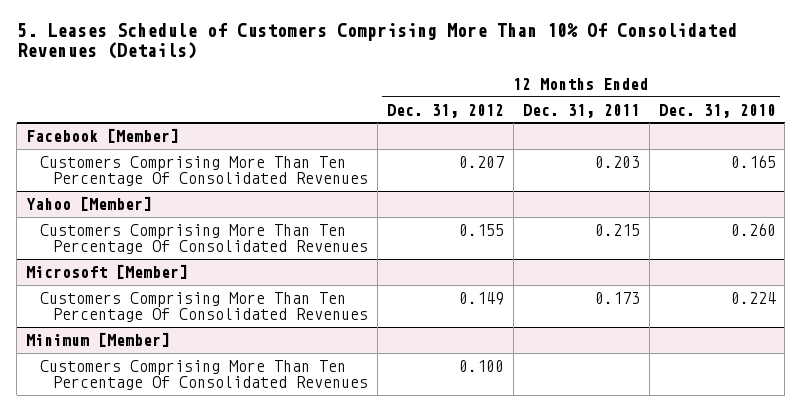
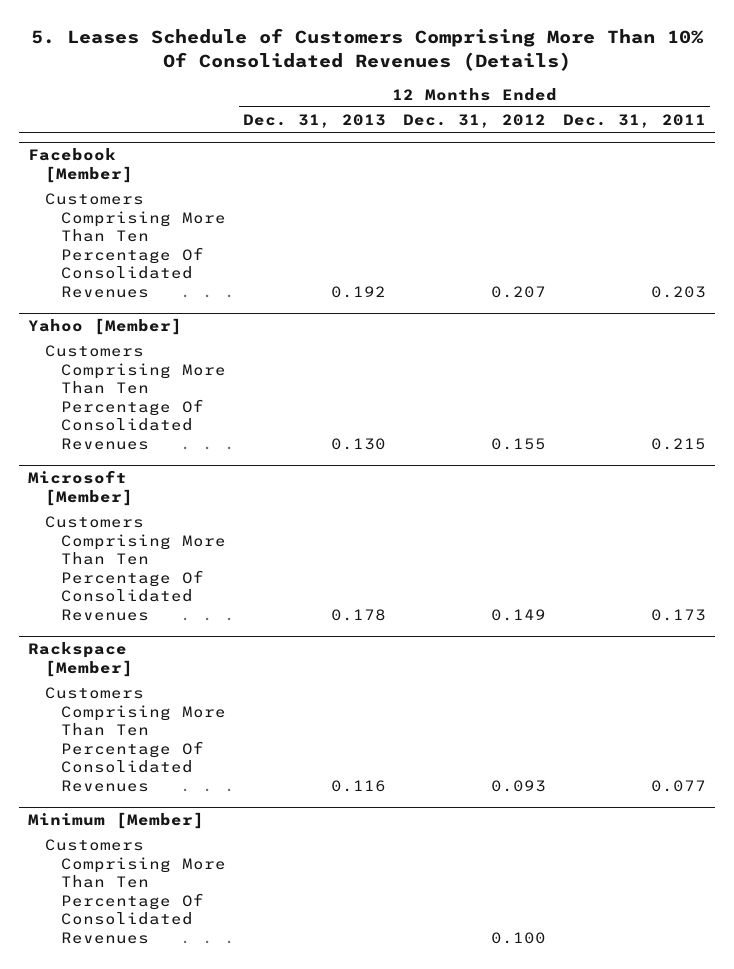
[658,103,776,118] Dec. 31, 2010 -> none
none -> [243,113,387,128] Dec. 31, 2013
none -> [27,642,133,677] Rackspace [Member]
none -> [44,686,227,793] Customers Comprising More Than Ten Percentage Of Consolidated Revenues

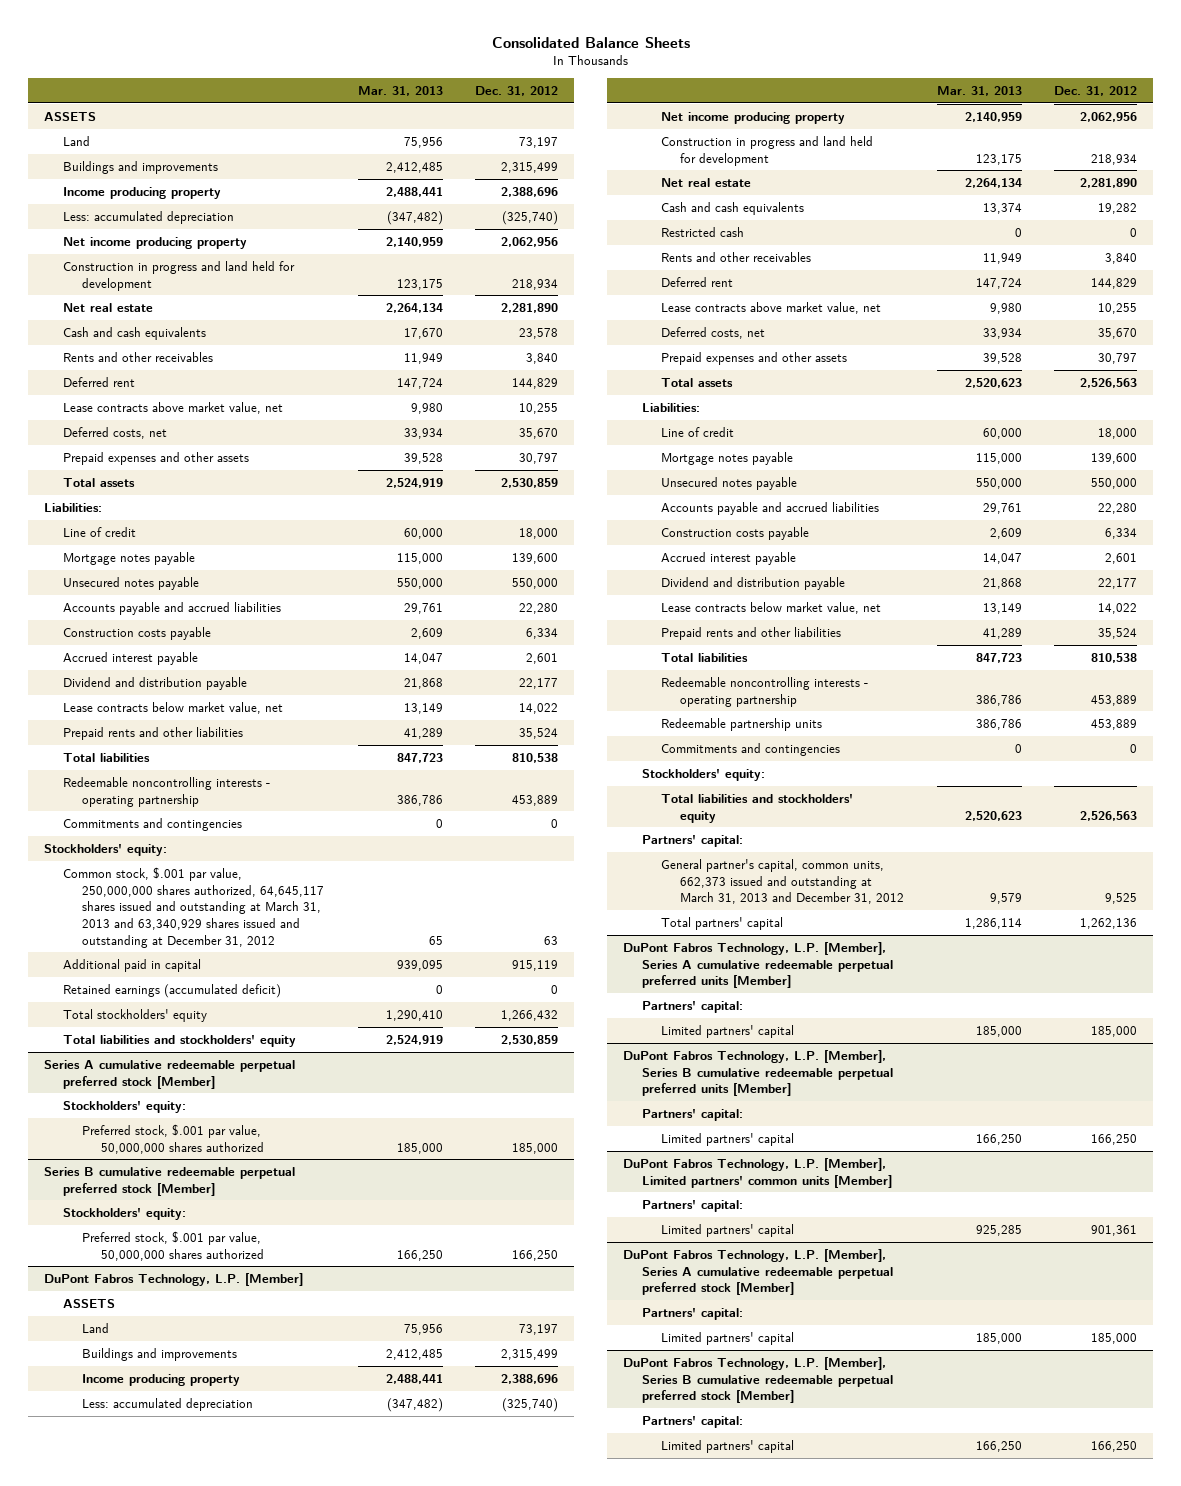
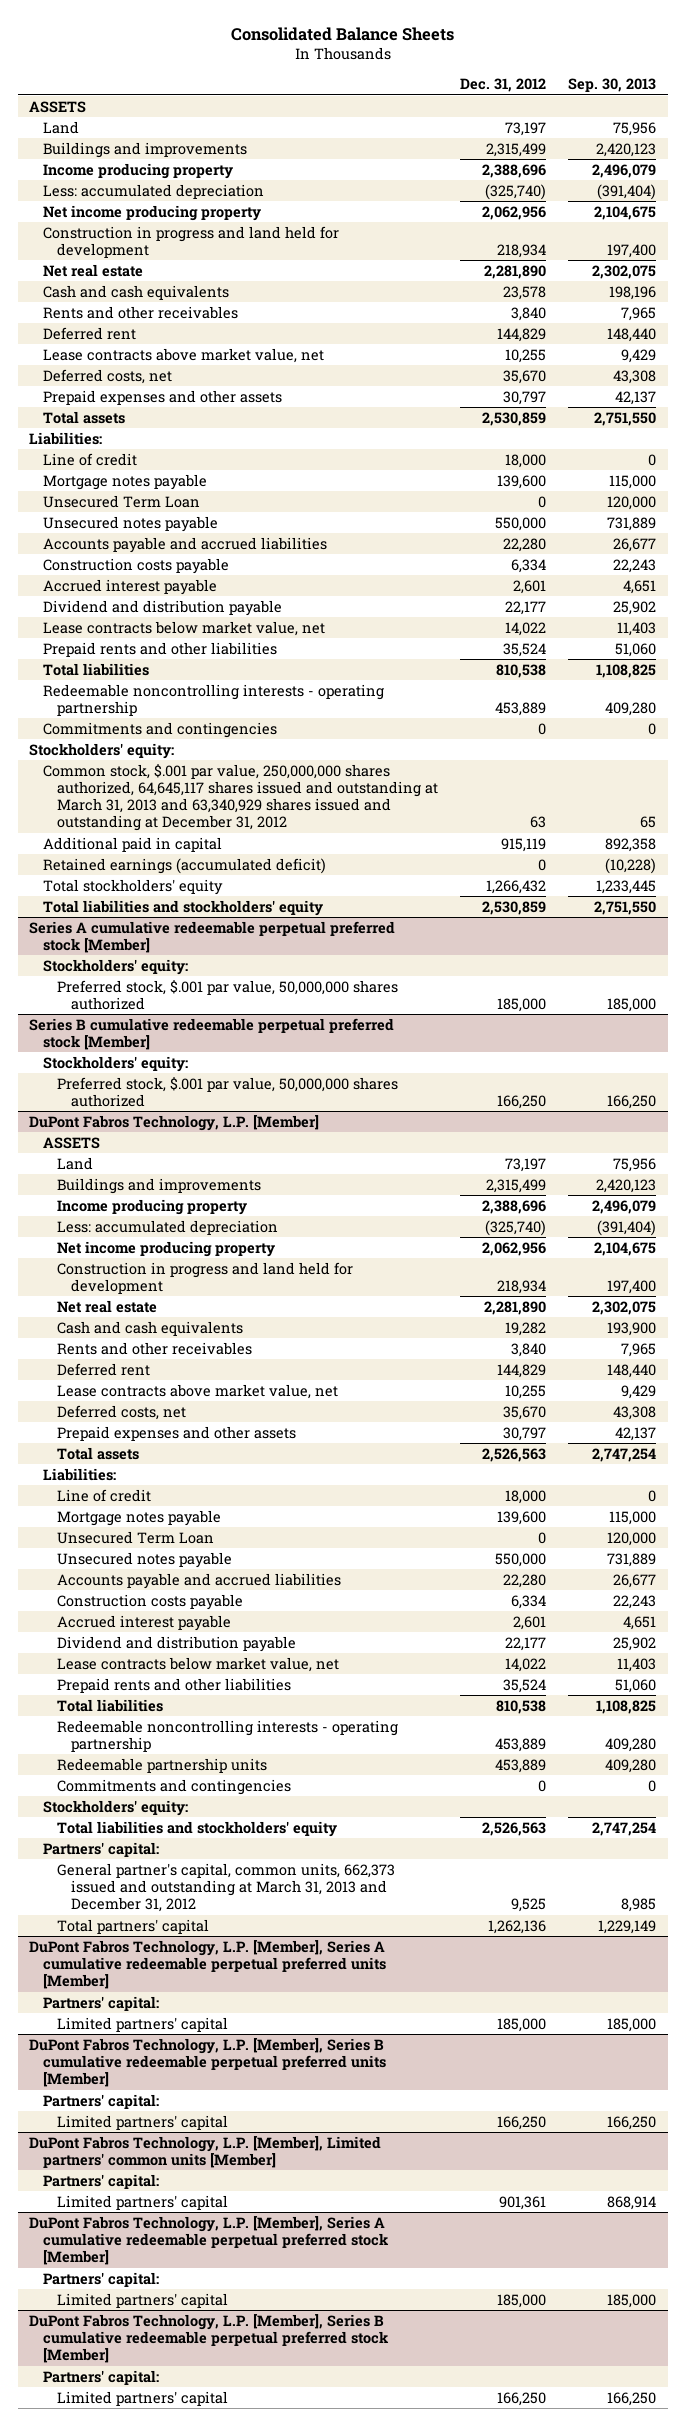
[357,86,443,97] Mar. 31, 2013 -> none
none -> [568,78,657,93] Sep. 30, 2013
none -> [42,494,200,508] Unsecured Term Loan
[661,226,745,237] Restricted cash -> none
none -> [56,1530,214,1544] Unsecured Term Loan

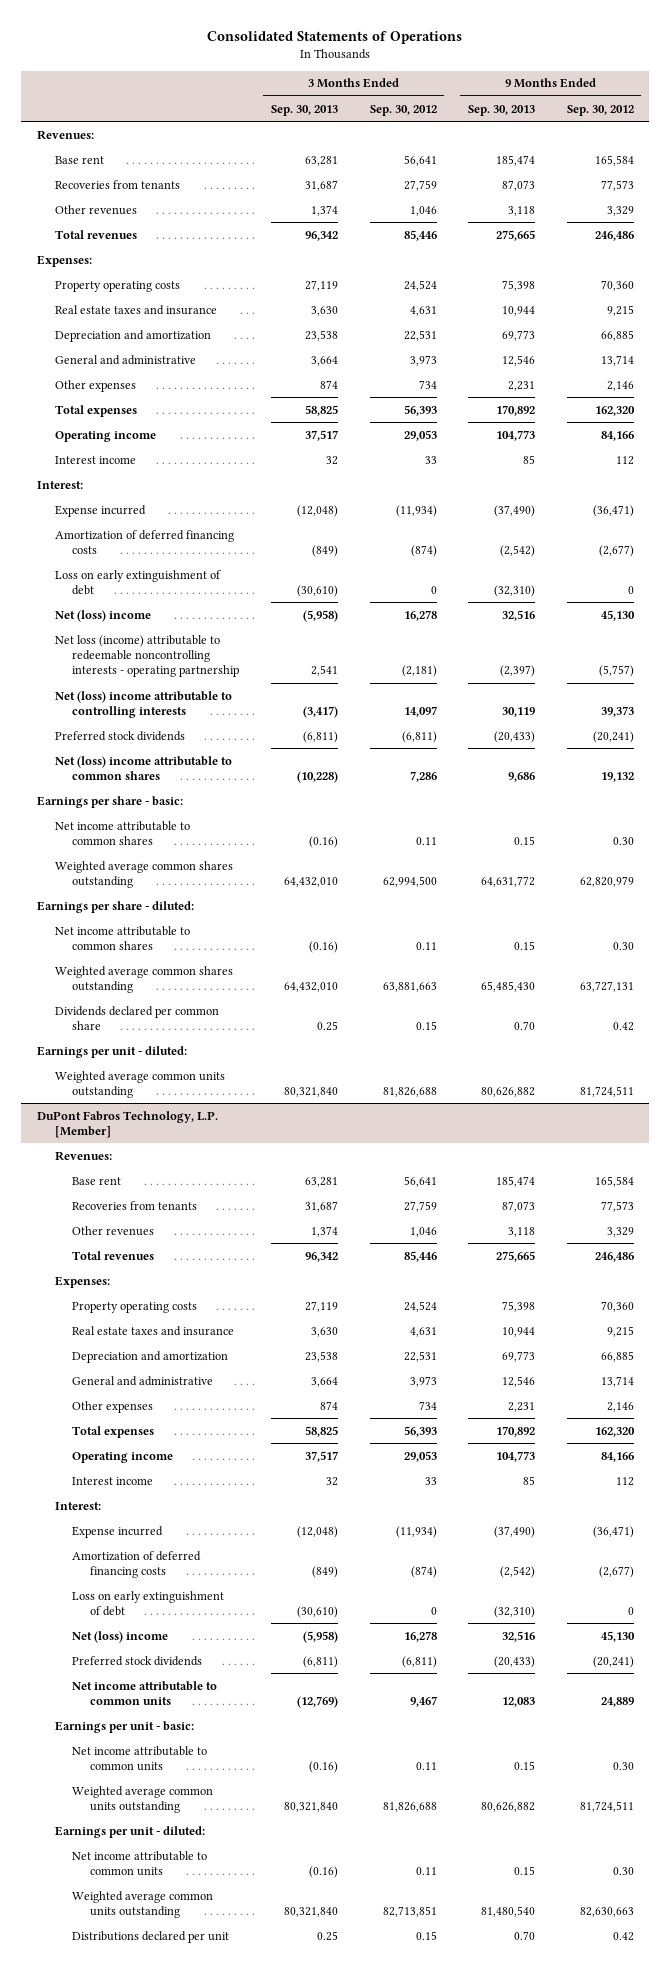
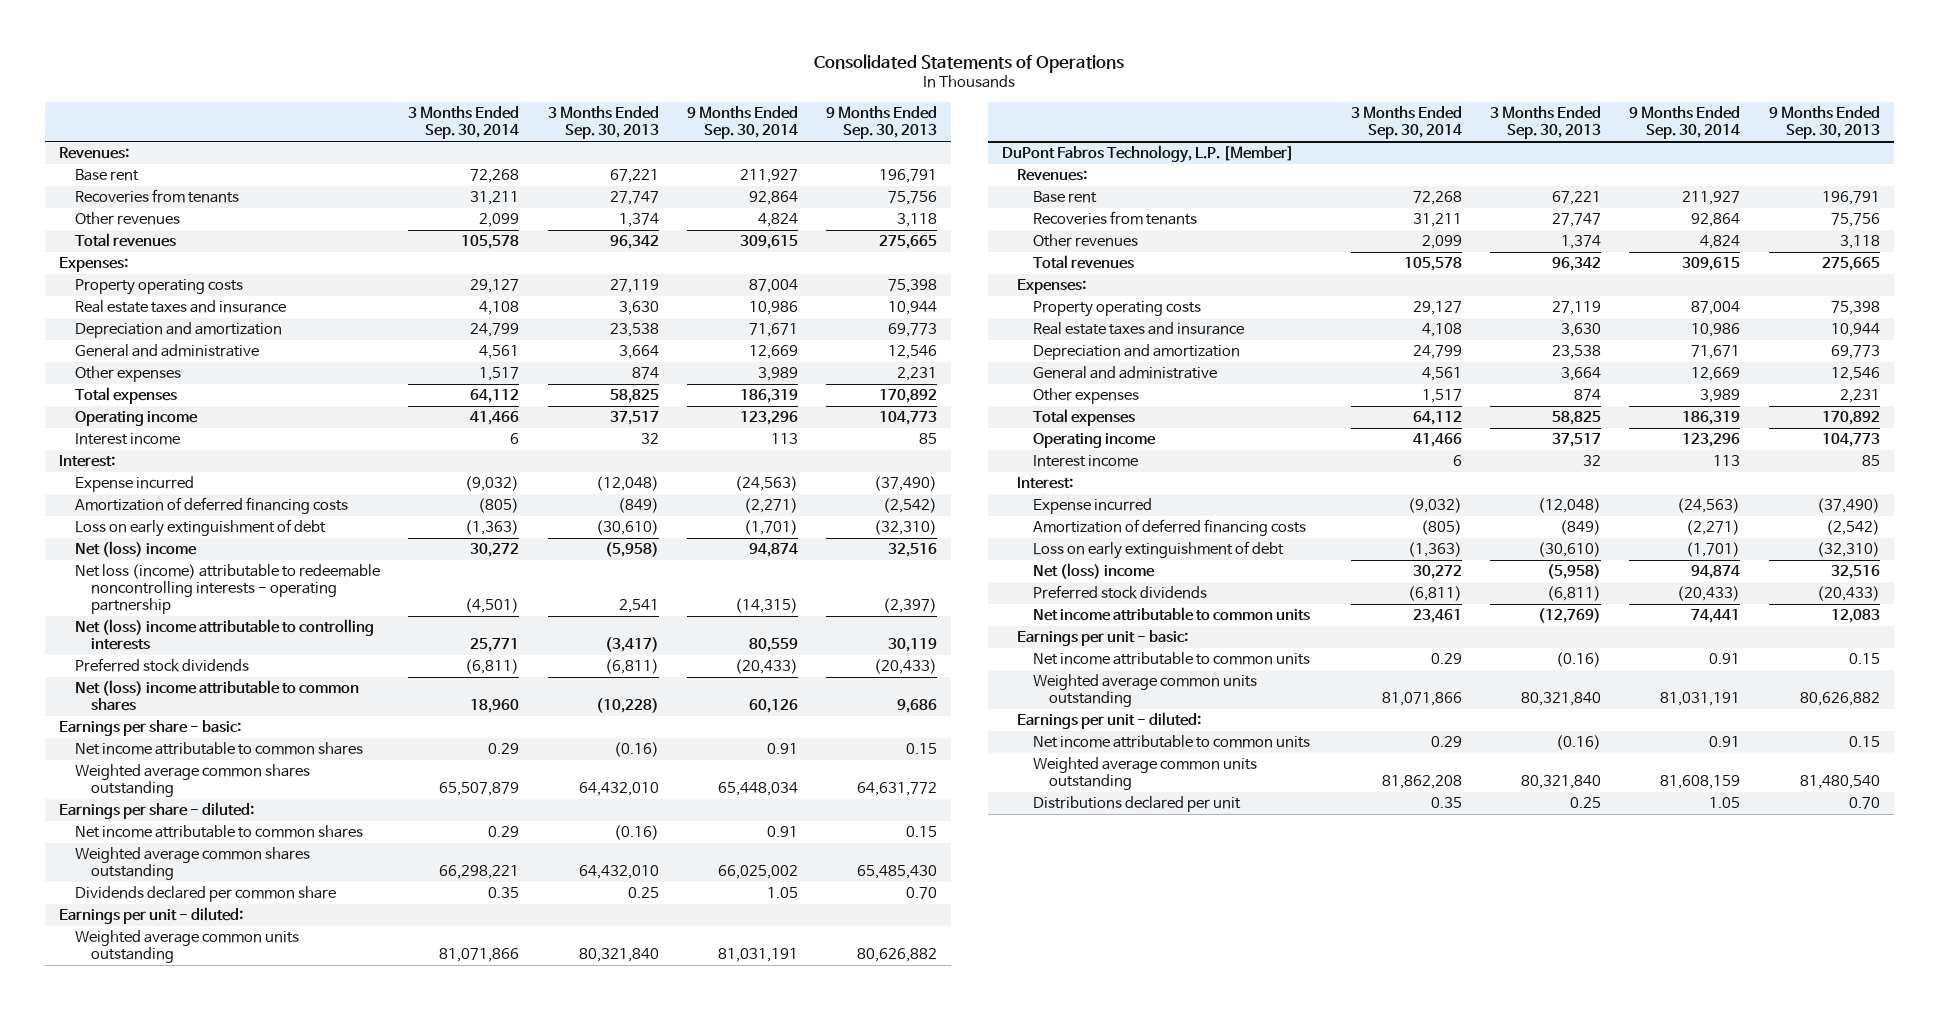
[369,104,437,116] Sep. 30, 2012 -> none
[566,104,634,116] Sep. 30, 2012 -> none
none -> [408,106,520,140] 3 Months Ended Sep. 30, 2014
none -> [686,106,798,140] 9 Months Ended Sep. 30, 2014
[304,155,338,166] 63,281 -> [609,169,659,184] 67,221
[496,154,536,166] 185,474 -> [879,169,938,184] 196,791
[304,179,338,191] 31,687 -> [609,191,659,206] 27,747
[502,179,536,191] 87,073 -> [888,191,938,206] 75,756
[304,1176,338,1187] 63,281 -> [1552,191,1602,206] 67,221
[496,1175,536,1187] 185,474 -> [1821,191,1880,206] 196,791
[304,1200,338,1212] 31,687 -> [1552,213,1602,228] 27,747
[502,1200,536,1212] 87,073 -> [1830,213,1880,228] 75,756

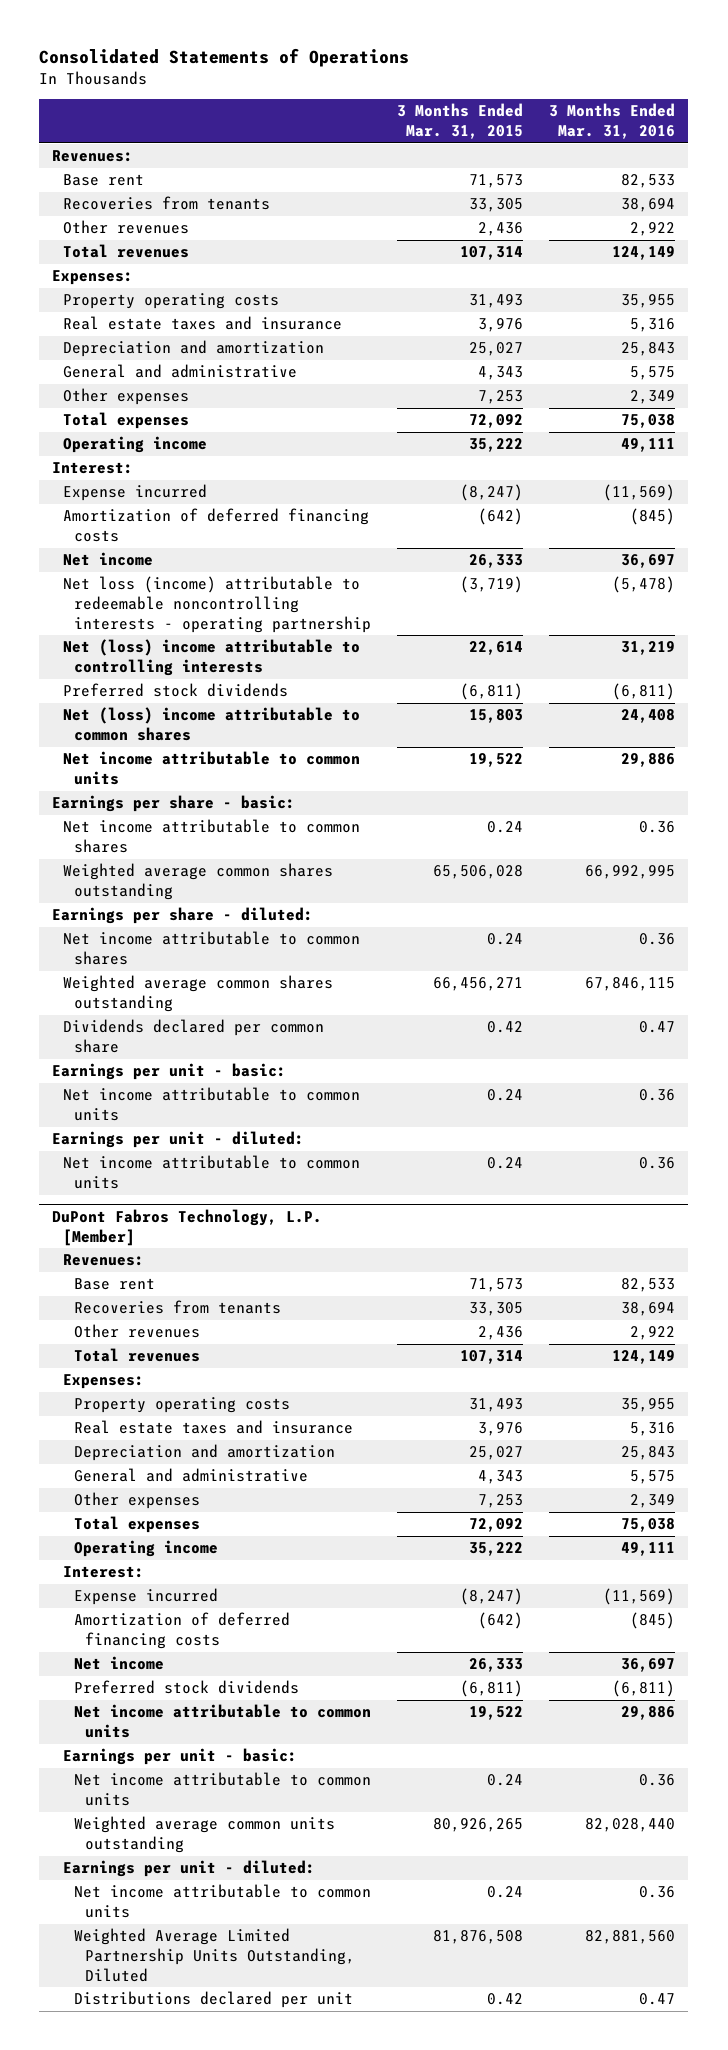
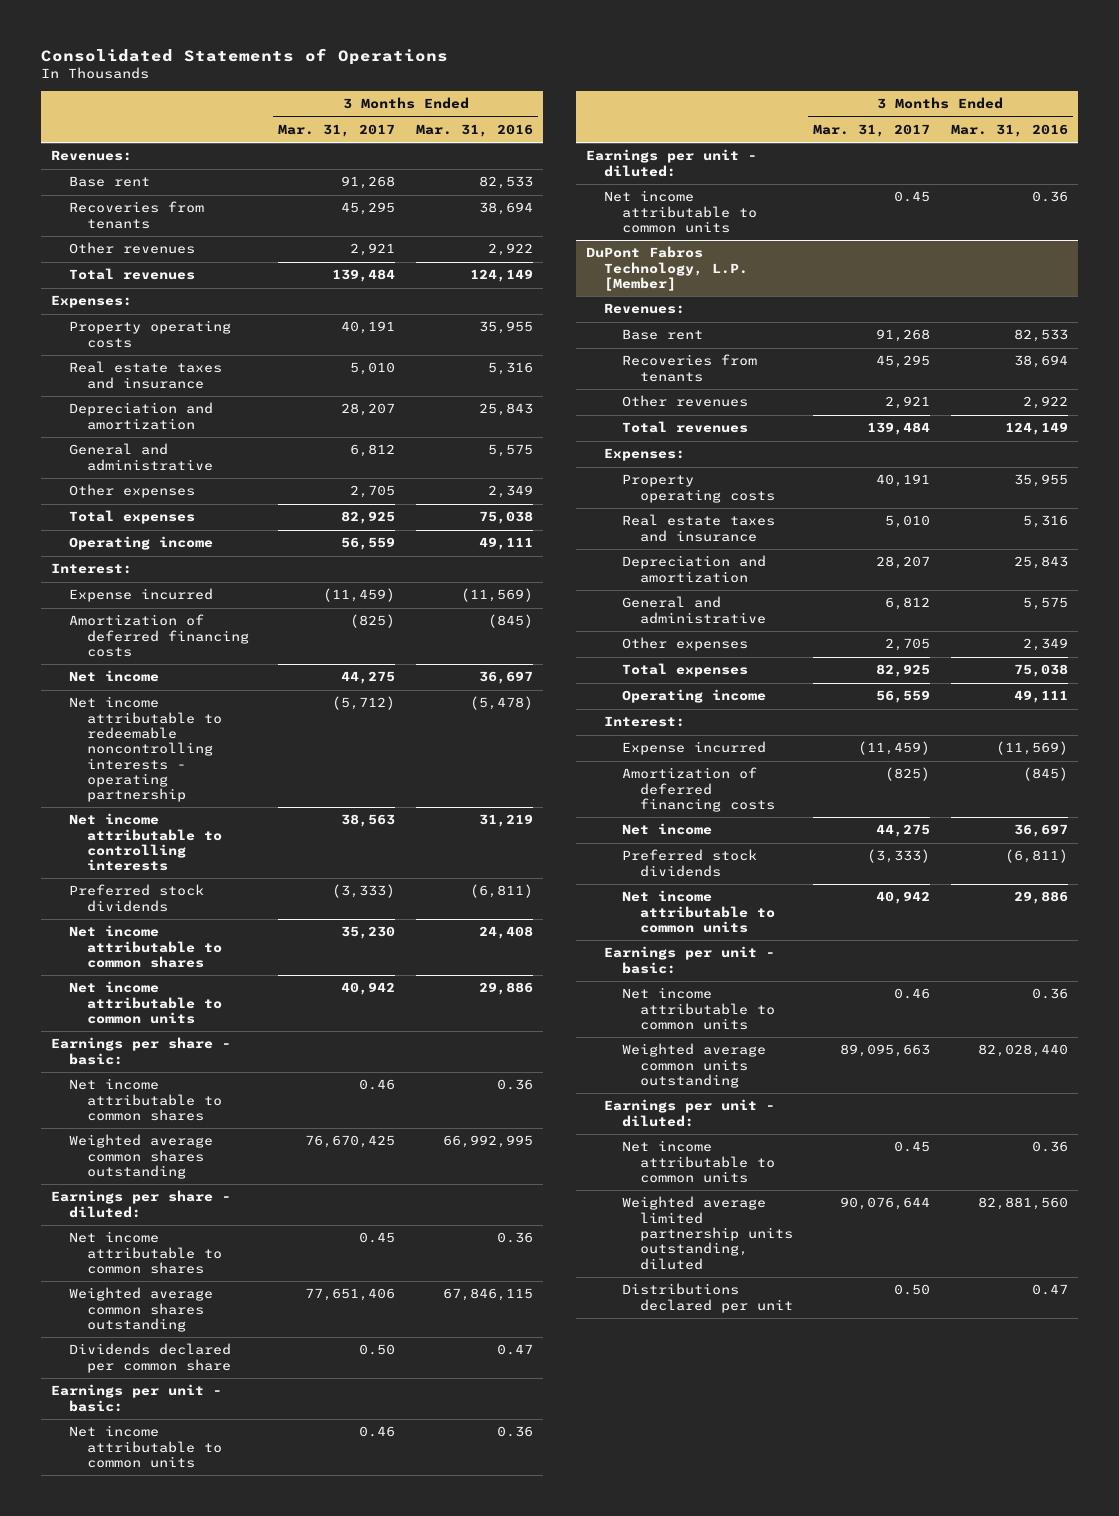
[397,103,524,140] 3 Months Ended Mar. 31, 2015 -> none
none -> [278,123,396,137] Mar. 31, 2017
[63,576,372,633] Net loss (income) attributable to redeemable noncontrolling interests - operating partnership -> [69,696,222,803] Net income attributable to redeemable noncontrolling interests - operating partnership
[63,639,361,677] Net (loss) income attributable to controlling interests -> [69,813,222,872] Net income attributable to controlling interests
[63,707,361,742] Net (loss) income attributable to common shares -> [69,925,222,968] Net income attributable to common shares
[74,1928,356,1982] Weighted Average Limited Partnership Units Outstanding, Diluted -> [621,1196,793,1270] Weighted average limited partnership units outstanding, diluted

